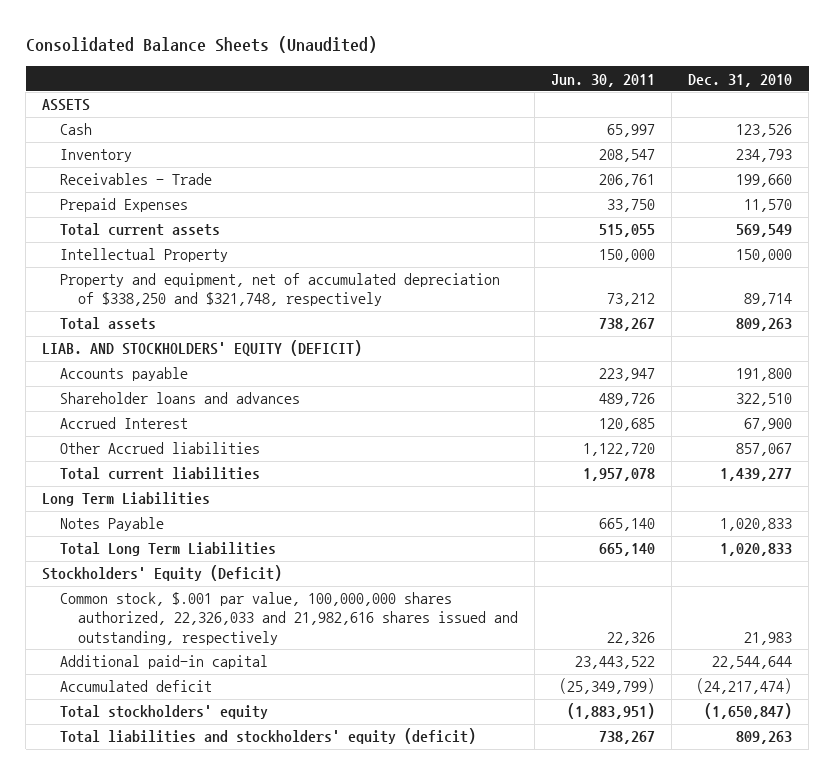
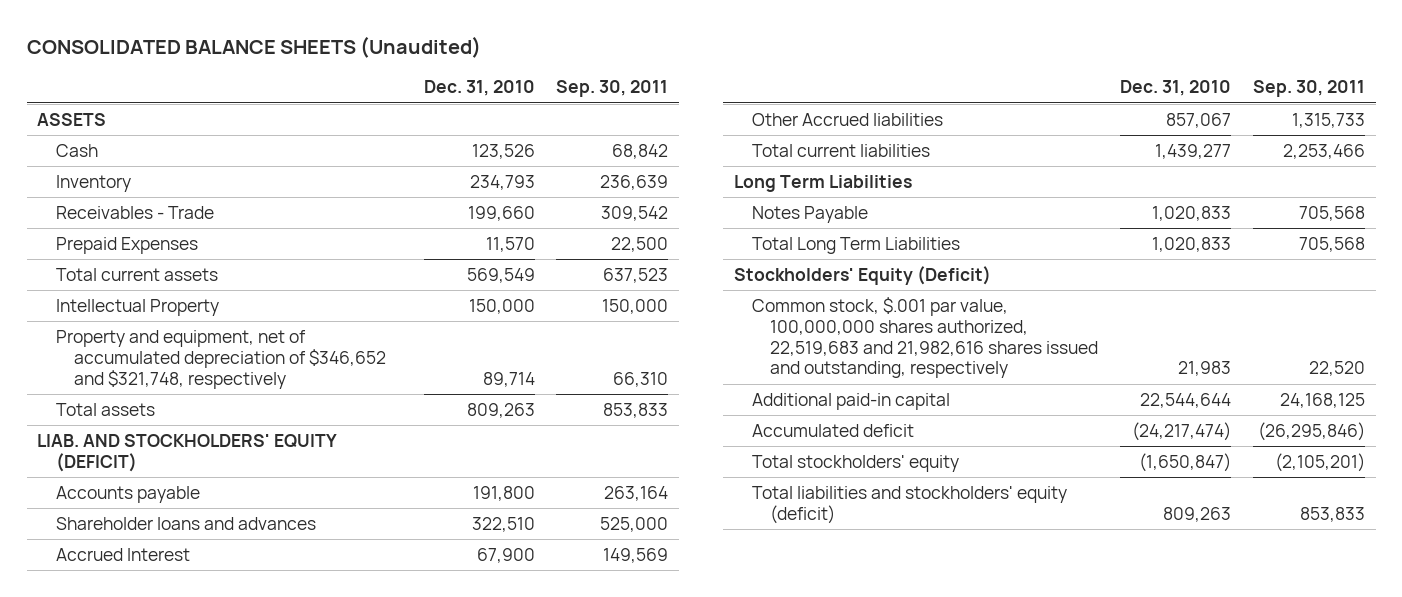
[25,36,377,54] Consolidated Balance Sheets (Unaudited) -> [26,35,481,58] CONSOLIDATED BALANCE SHEETS (Unaudited)
[550,73,655,87] Jun. 30, 2011 -> none
none -> [556,80,669,98] Sep. 30, 2011
[60,273,501,307] Property and equipment, net of accumulated depreciation of $338,250 and $321,748, respectively -> [55,330,387,389] Property and equipment, net of accumulated depreciation of $346,652 and $321,748, respectively
[60,592,518,645] Common stock, $.001 par value, 100,000,000 shares authorized, 22,326,033 and 21,982,616 shares issued and outstanding, respectively -> [752,297,1099,379] Common stock, $.001 par value, 100,000,000 shares authorized, 22,519,683 and 21,982,616 shares issued and outstanding, respectively

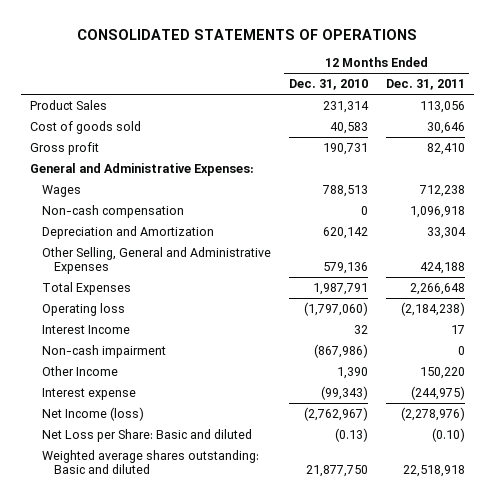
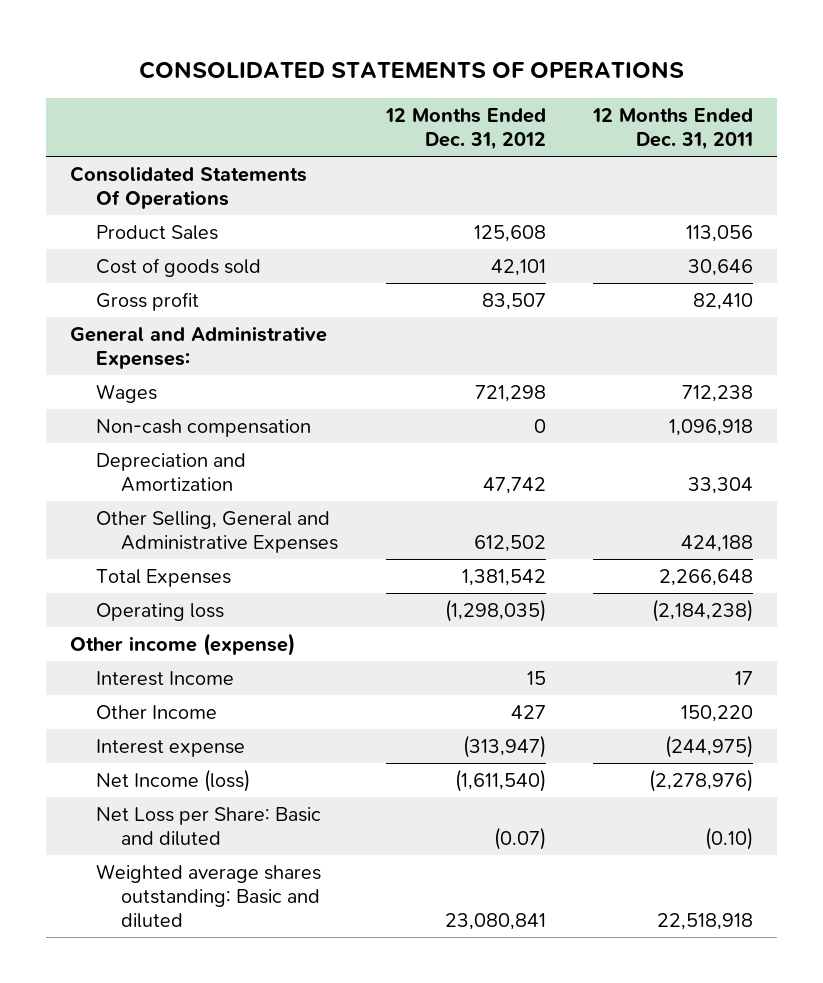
[288,79,368,91] Dec. 31, 2010 -> none
none -> [384,108,546,151] 12 Months Ended Dec. 31, 2012
none -> [70,166,308,209] Consolidated Statements Of Operations
none -> [70,633,296,657] Other income (expense)
[41,344,166,358] Non-cash impairment -> none

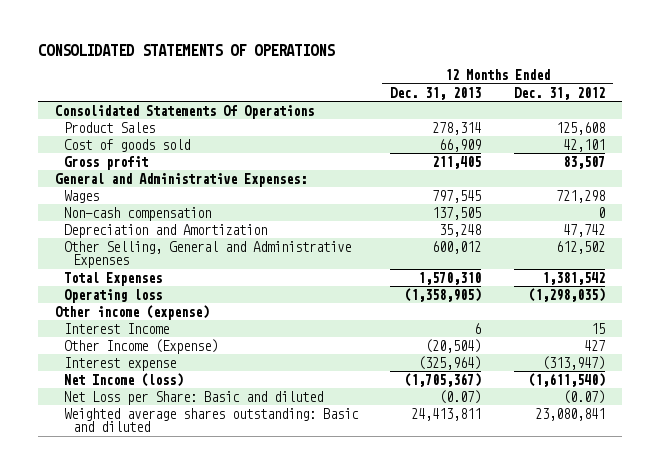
[592,108,754,151] 12 Months Ended Dec. 31, 2011 -> none
none -> [390,86,482,100] Dec. 31, 2013
[95,705,217,720] Other Income -> [63,338,218,354] Other Income (Expense)

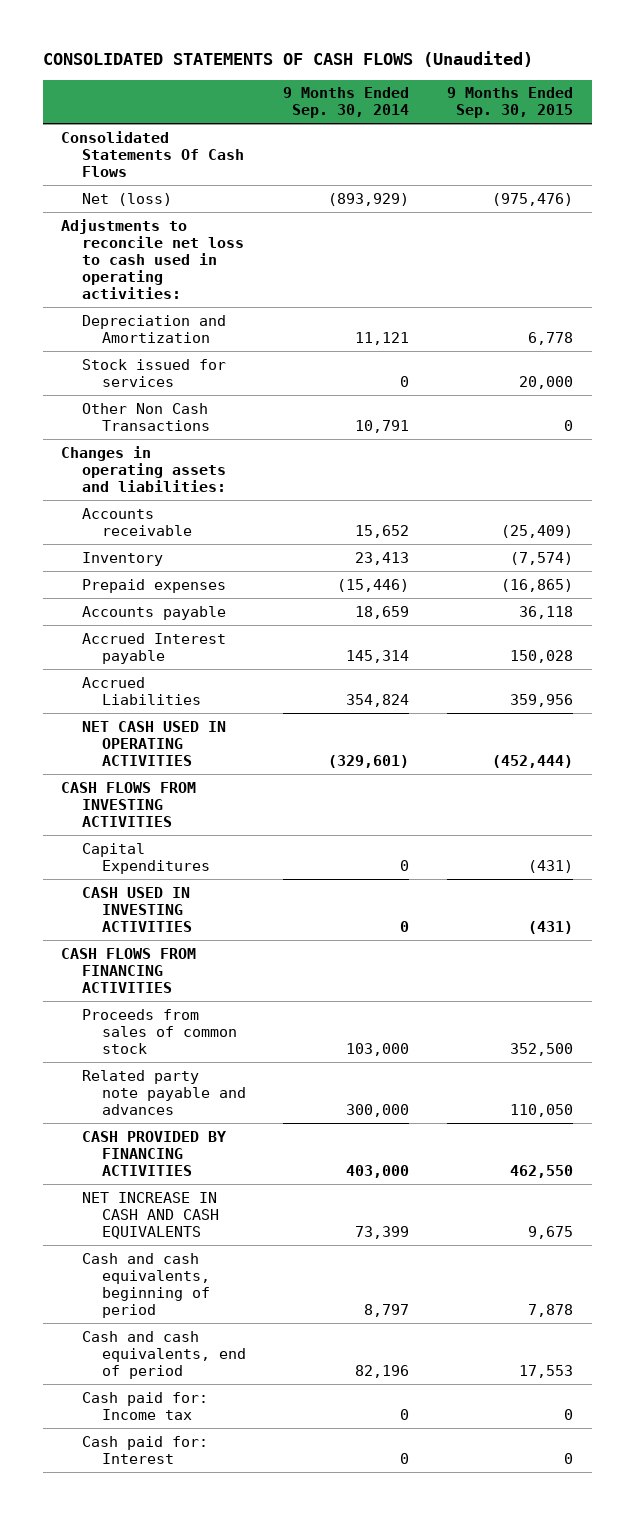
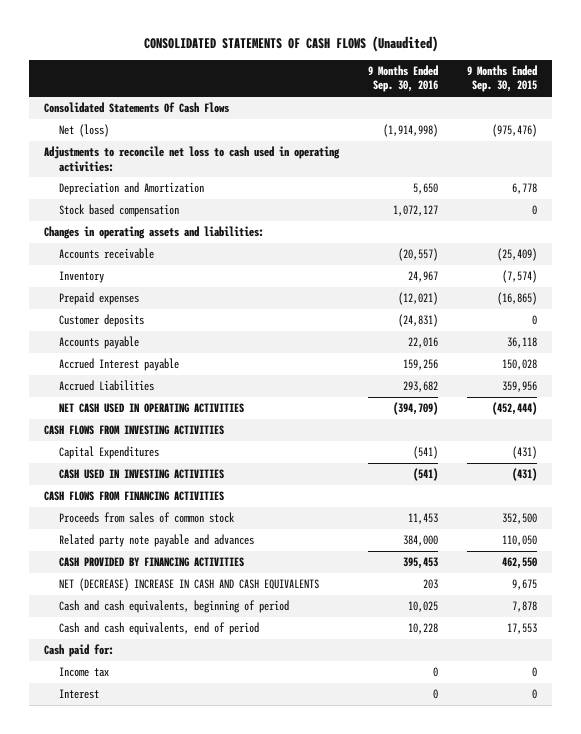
[283,87,410,119] 9 Months Ended Sep. 30, 2014 -> none
none -> [368,65,439,93] 9 Months Ended Sep. 30, 2016
[81,358,226,387] Stock issued for services -> none
[81,402,210,431] Other Non Cash Transactions -> none
none -> [59,204,180,218] Stock based compensation
none -> [59,314,145,328] Customer deposits
[81,1191,219,1239] NET INCREASE IN CASH AND CASH EQUIVALENTS -> [59,578,320,592] NET (DECREASE) INCREASE IN CASH AND CASH EQUIVALENTS
none -> [43,644,114,658] Cash paid for:
[81,1391,208,1420] Cash paid for: Income tax -> [59,667,110,678] Income tax
[81,1435,208,1464] Cash paid for: Interest -> [59,689,100,700] Interest

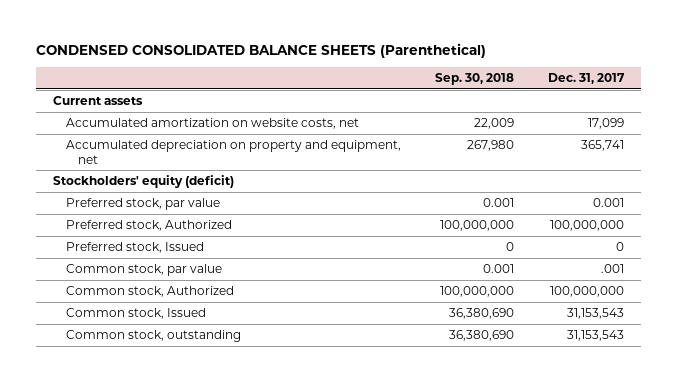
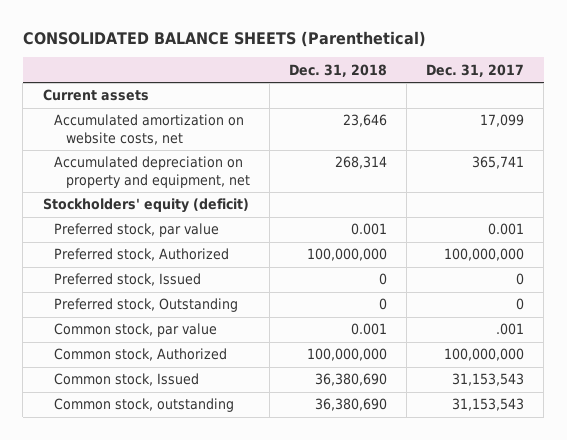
[36,43,487,59] CONDENSED CONSOLIDATED BALANCE SHEETS (Parenthetical) -> [22,30,426,47] CONSOLIDATED BALANCE SHEETS (Parenthetical)
[434,73,514,86] Sep. 30, 2018 -> none
none -> [288,63,387,77] Dec. 31, 2018
none -> [54,298,239,313] Preferred stock, Outstanding

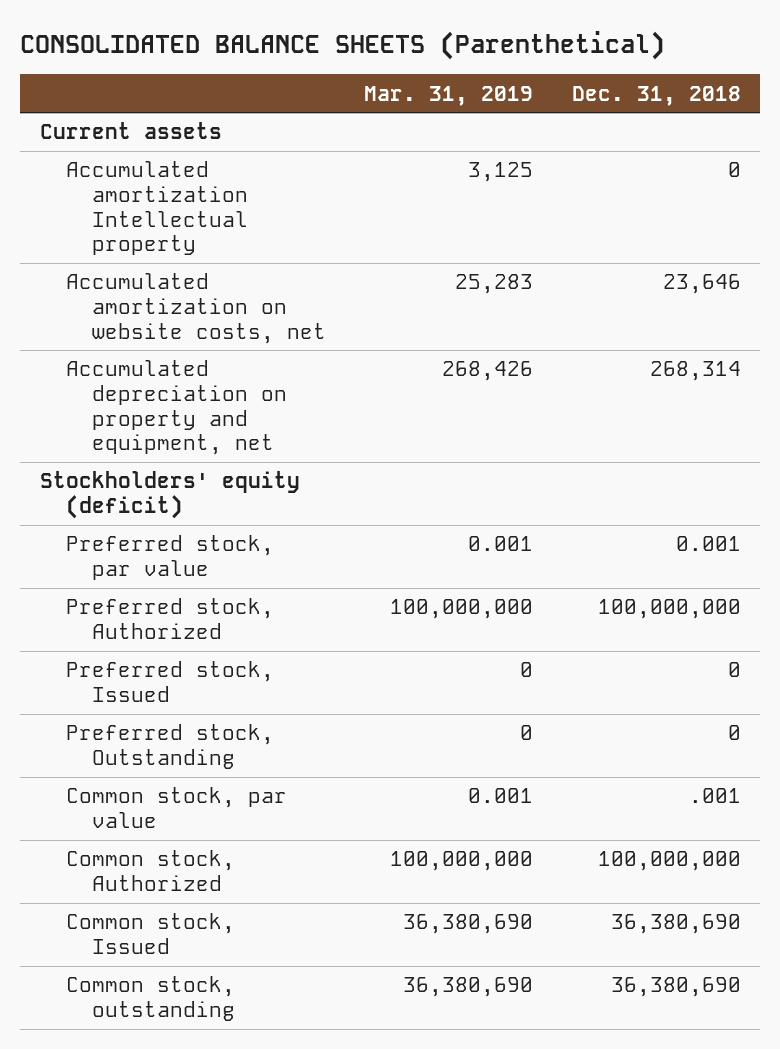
[426,63,525,77] Dec. 31, 2017 -> none
none -> [364,85,534,106] Mar. 31, 2019
none -> [65,161,248,256] Accumulated amortization Intellectual property
[350,323,387,336] 0.001 -> [688,788,741,804] .001

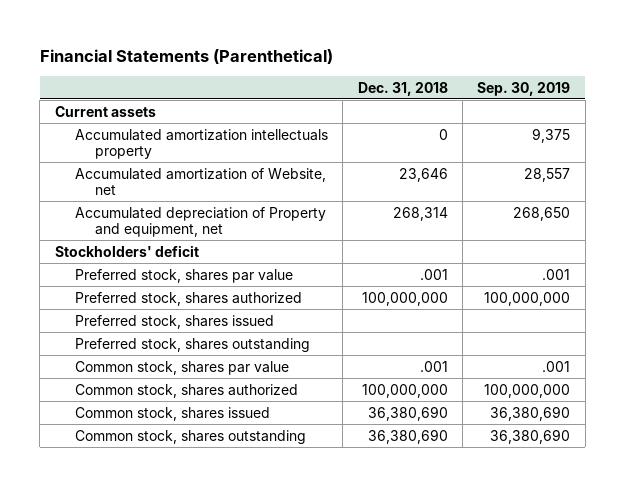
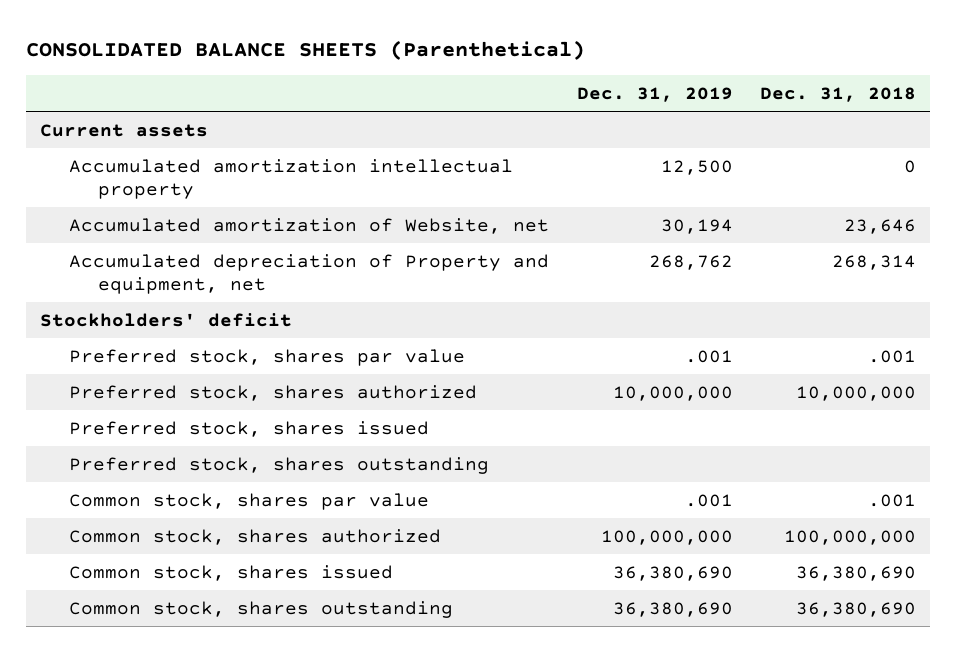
[39,48,333,64] Financial Statements (Parenthetical) -> [25,39,585,60] CONSOLIDATED BALANCE SHEETS (Parenthetical)
[477,81,571,96] Sep. 30, 2019 -> none
none -> [576,86,733,102] Dec. 31, 2019
[74,128,328,160] Accumulated amortization intellectuals property -> [69,158,514,200] Accumulated amortization intellectual property
[361,291,448,306] 100,000,000 -> [796,385,917,401] 10,000,000

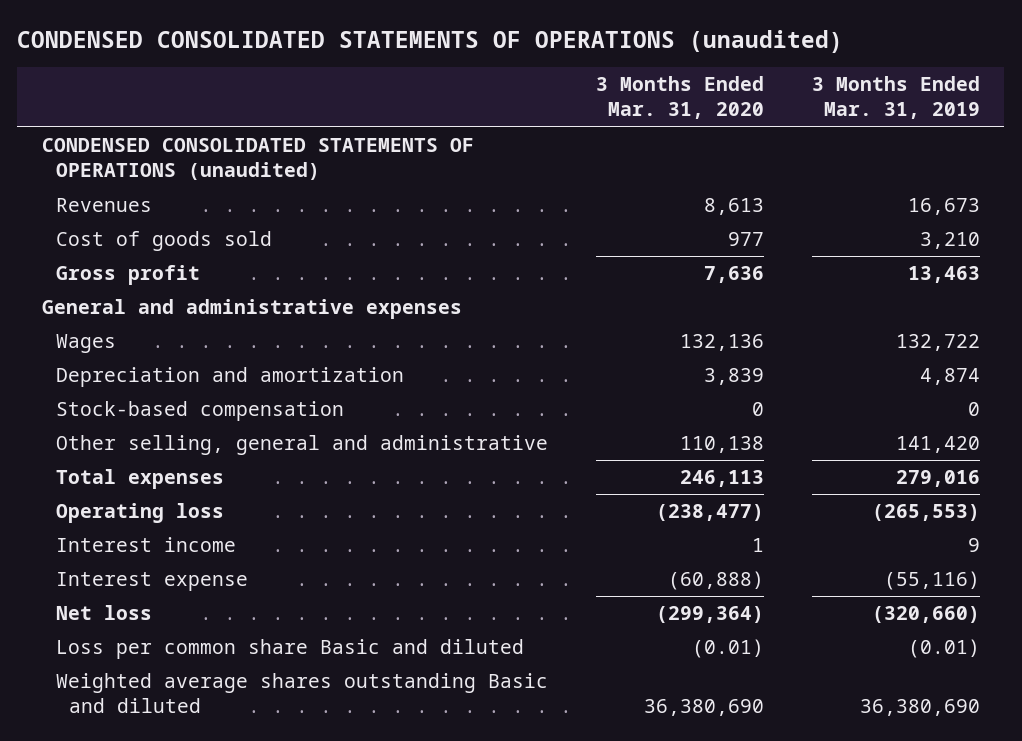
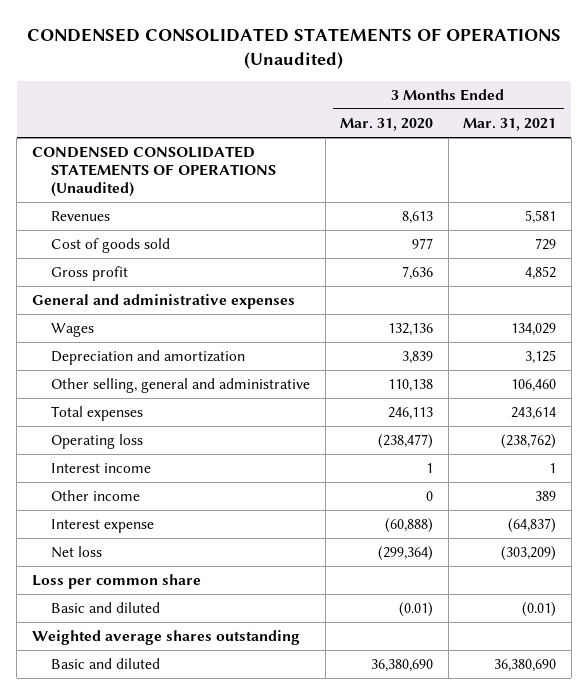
[17,29,844,53] CONDENSED CONSOLIDATED STATEMENTS OF OPERATIONS (unaudited) -> [27,28,562,70] CONDENSED CONSOLIDATED STATEMENTS OF OPERATIONS (Unaudited)
[812,76,981,120] 3 Months Ended Mar. 31, 2019 -> none
none -> [463,118,557,132] Mar. 31, 2021
[41,138,474,181] CONDENSED CONSOLIDATED STATEMENTS OF OPERATIONS (unaudited) -> [31,146,277,198] CONDENSED CONSOLIDATED STATEMENTS OF OPERATIONS (Unaudited)
[55,401,344,422] Stock-based compensation -> none
none -> [51,490,141,502] Other income
none -> [31,574,201,590] Loss per common share
[55,639,524,660] Loss per common share Basic and diluted -> [51,602,161,614] Basic and diluted
none -> [31,630,300,646] Weighted average shares outstanding
[55,673,548,714] Weighted average shares outstanding Basic and diluted -> [51,658,161,670] Basic and diluted

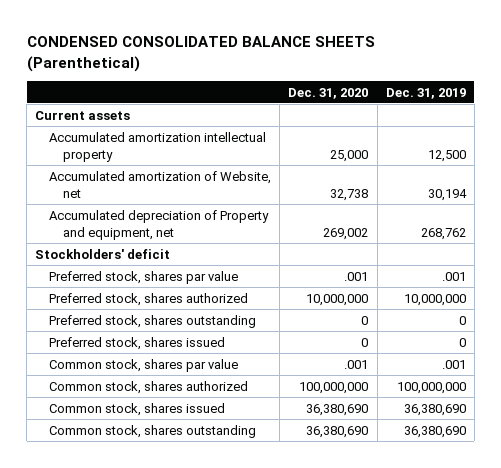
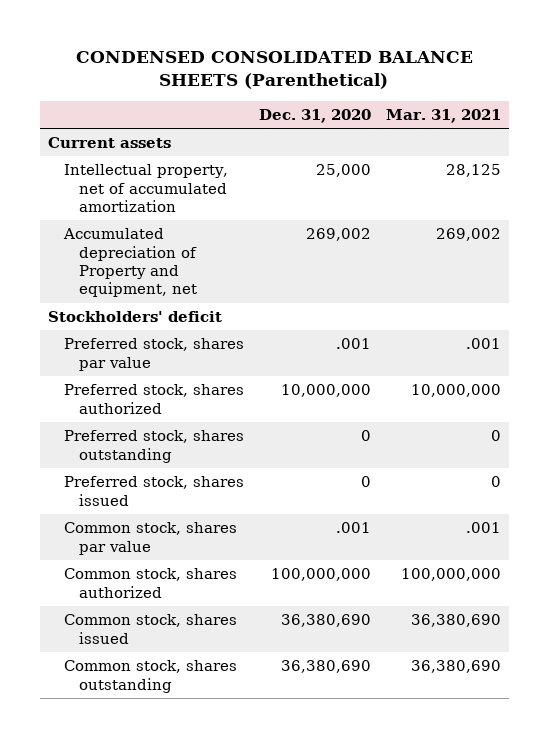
[385,87,466,99] Dec. 31, 2019 -> none
none -> [386,108,502,123] Mar. 31, 2021
[49,170,272,198] Accumulated amortization of Website, net -> none
[49,131,267,162] Accumulated amortization intellectual property -> [63,164,228,212] Intellectual property, net of accumulated amortization

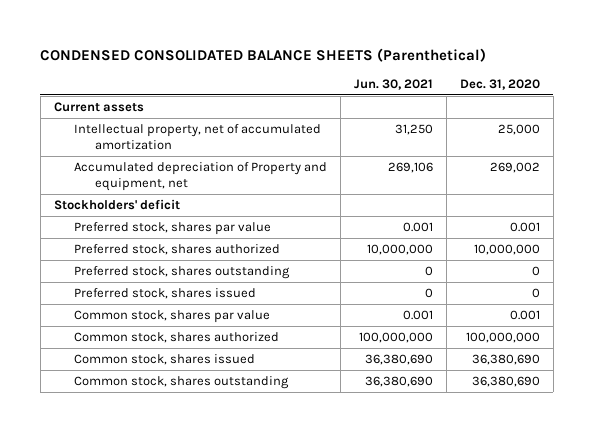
[386,108,502,123] Mar. 31, 2021 -> none
none -> [354,79,434,91] Jun. 30, 2021
[335,338,371,350] .001 -> [510,221,541,232] 0.001
[335,522,371,534] .001 -> [510,309,541,320] 0.001

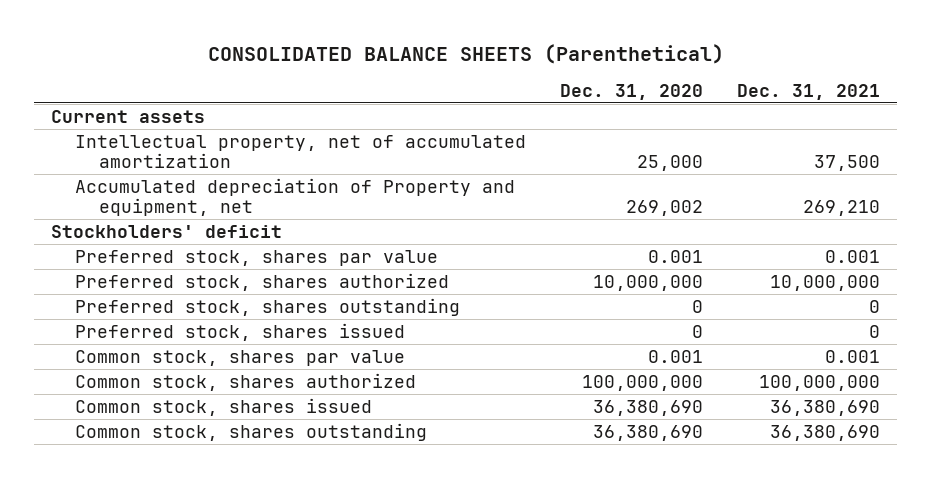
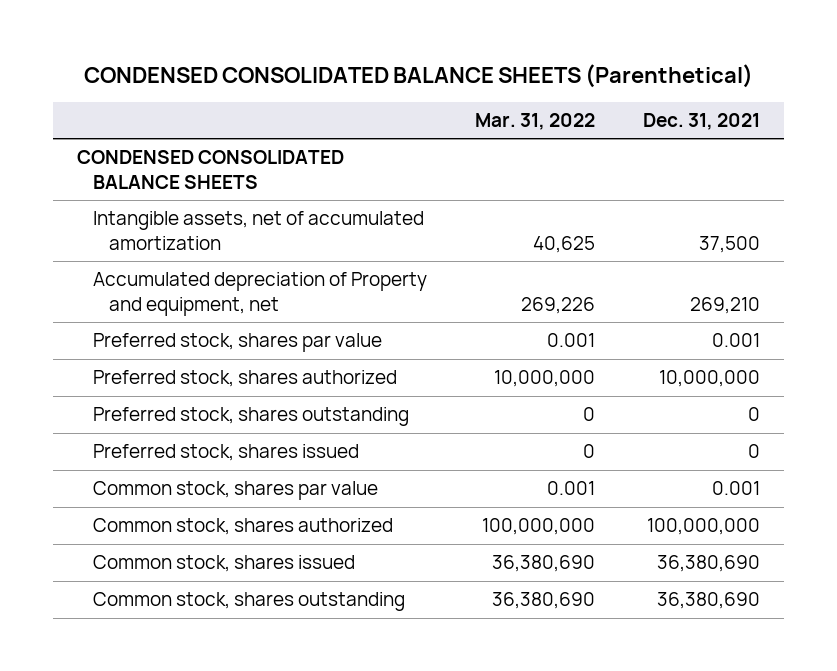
[207,43,724,64] CONSOLIDATED BALANCE SHEETS (Parenthetical) -> [83,63,753,88] CONDENSED CONSOLIDATED BALANCE SHEETS (Parenthetical)
[560,83,704,100] Dec. 31, 2020 -> none
none -> [475,113,596,131] Mar. 31, 2022
[50,109,205,123] Current assets -> none
none -> [77,150,345,189] CONDENSED CONSOLIDATED BALANCE SHEETS
[75,134,527,168] Intellectual property, net of accumulated amortization -> [93,211,425,250] Intangible assets, net of accumulated amortization
[50,224,282,238] Stockholders' deficit -> none

